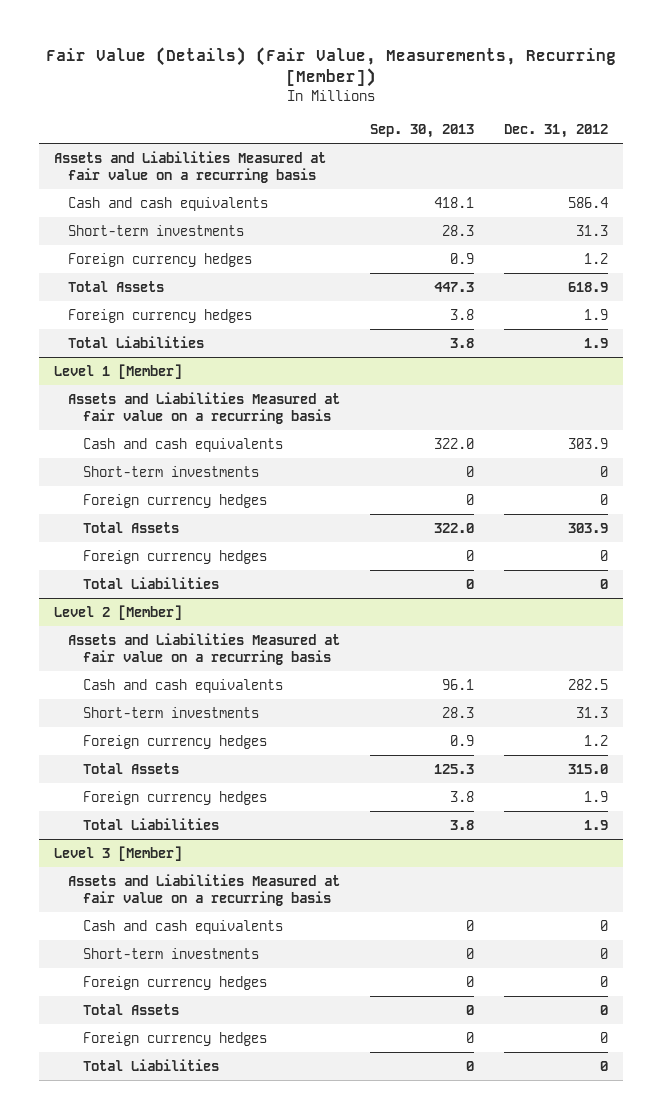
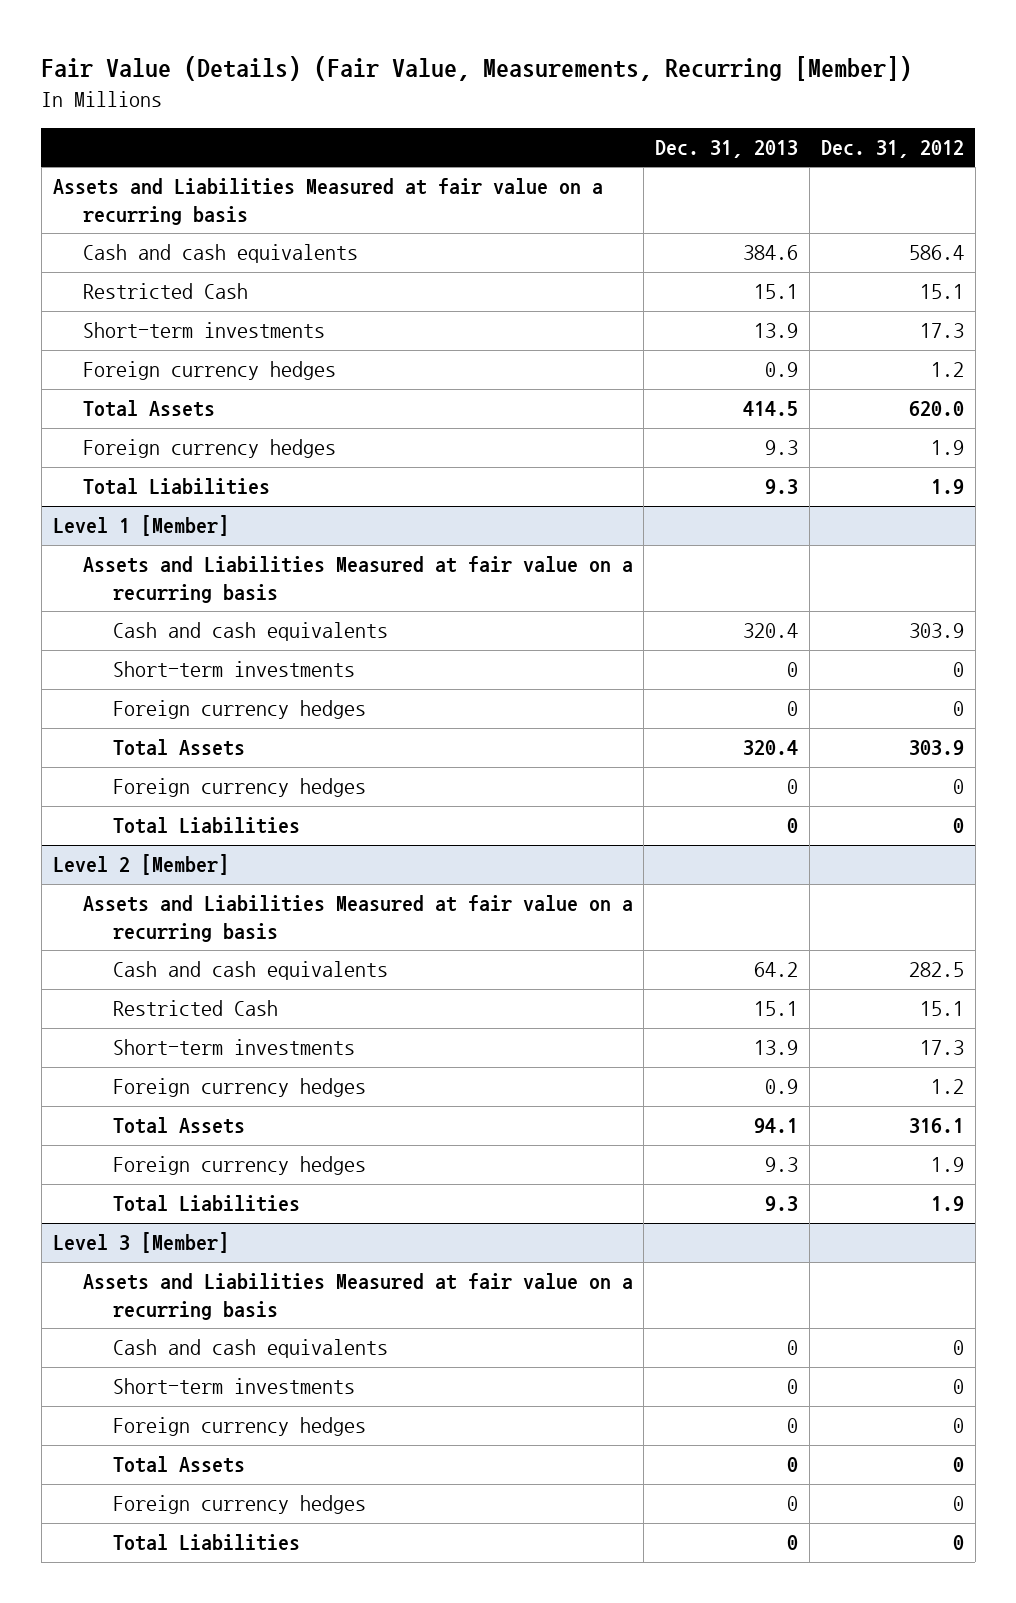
[370,124,475,139] Sep. 30, 2013 -> none
none -> [655,140,799,159] Dec. 31, 2013
none -> [82,283,248,300] Restricted Cash
[576,224,609,236] 31.3 -> [919,323,964,339] 17.3
[568,281,609,292] 618.9 -> [908,401,964,417] 620.0
none -> [112,1000,278,1017] Restricted Cash
[576,706,609,718] 31.3 -> [919,1040,964,1056] 17.3
[568,763,609,774] 315.0 -> [908,1118,964,1134] 316.1

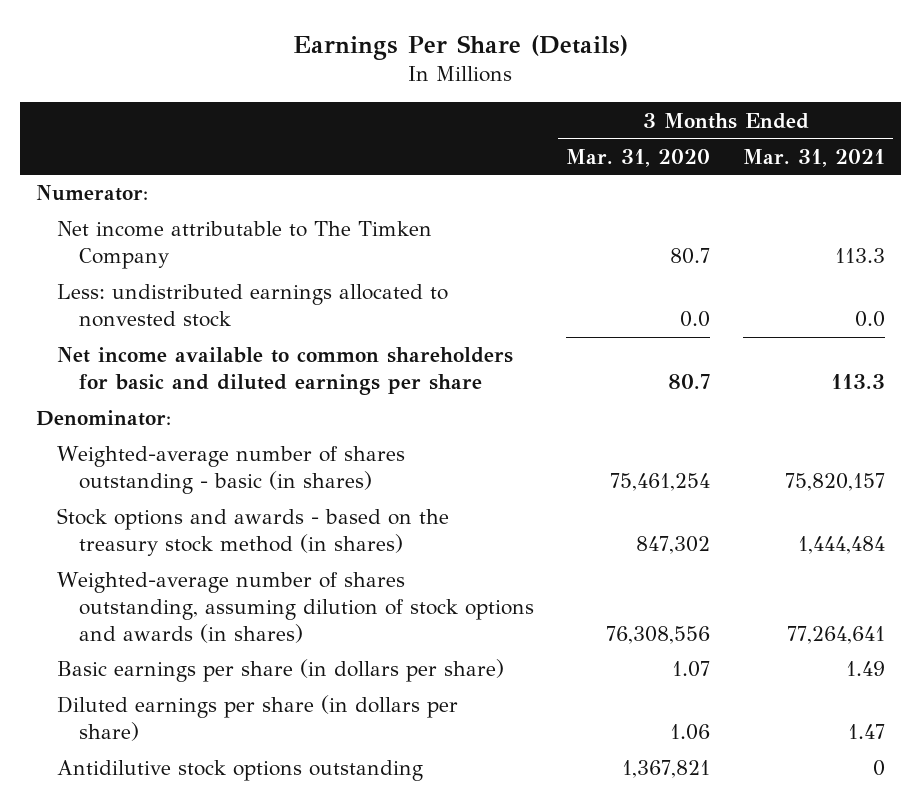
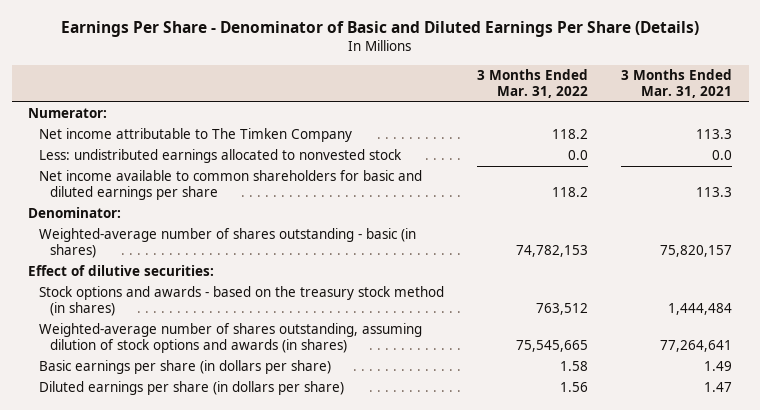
[293,34,629,60] Earnings Per Share (Details) -> [61,20,700,37] Earnings Per Share - Denominator of Basic and Diluted Earnings Per Share (Details)
[566,148,711,167] Mar. 31, 2020 -> none
none -> [477,69,589,99] 3 Months Ended Mar. 31, 2022
none -> [28,265,215,277] Effect of dilutive securities:
[57,760,424,782] Antidilutive stock options outstanding -> none

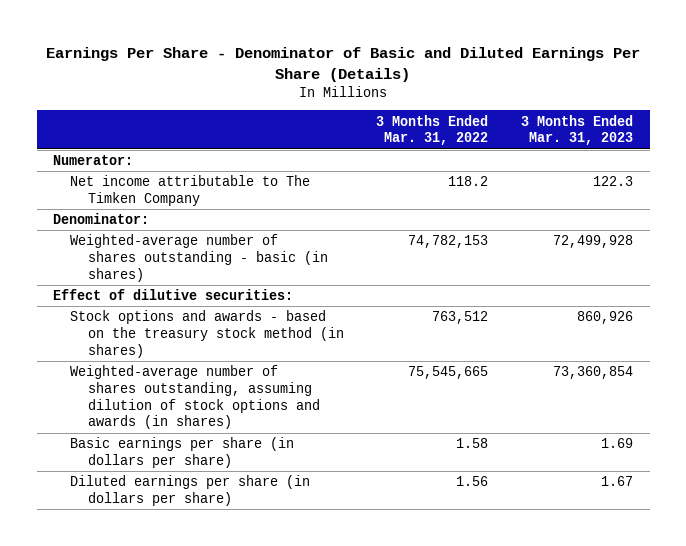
[621,69,733,99] 3 Months Ended Mar. 31, 2021 -> none
none -> [521,114,634,146] 3 Months Ended Mar. 31, 2023
[39,149,403,164] Less: undistributed earnings allocated to nonvested stock -> none
[39,170,423,201] Net income available to common shareholders for basic and diluted earnings per share -> none

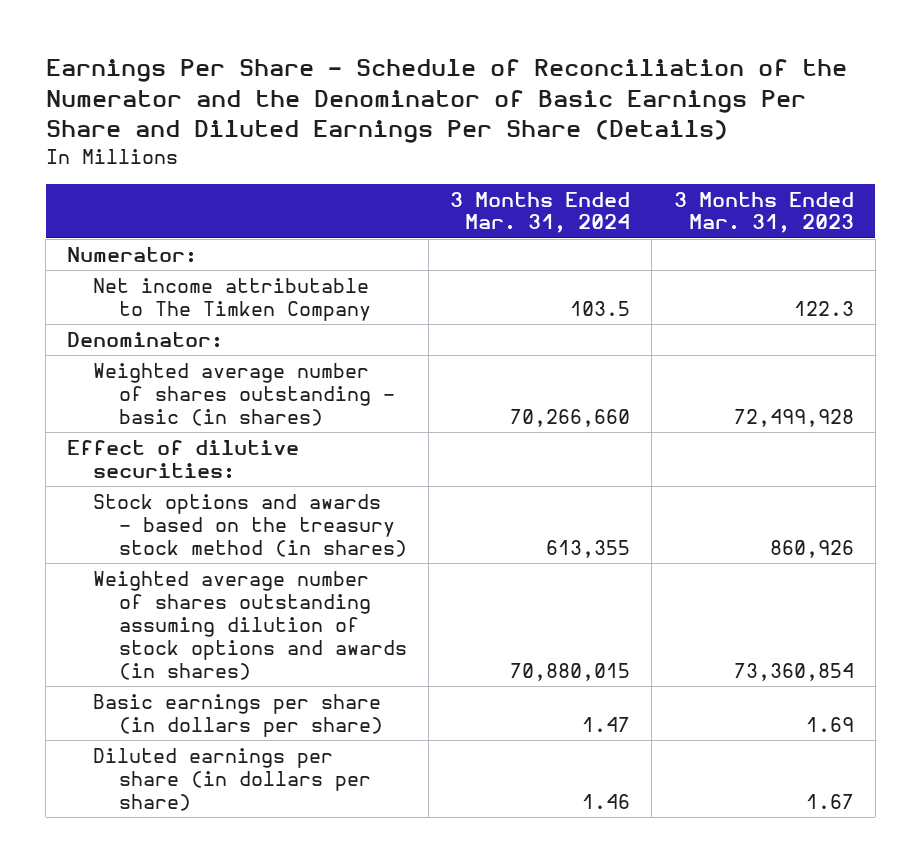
[46,46,641,82] Earnings Per Share - Denominator of Basic and Diluted Earnings Per Share (Details) -> [45,59,847,144] Earnings Per Share - Schedule of Reconciliation of the Numerator and the Denominator of Basic Earnings Per Share and Diluted Earnings Per Share (Details)
[376,114,489,146] 3 Months Ended Mar. 31, 2022 -> none
none -> [450,191,631,234] 3 Months Ended Mar. 31, 2024
[70,234,328,282] Weighted-average number of shares outstanding - basic (in shares) -> [93,363,395,426] Weighted average number of shares outstanding - basic (in shares)
[70,365,320,430] Weighted-average number of shares outstanding, assuming dilution of stock options and awards (in shares) -> [93,571,407,680] Weighted average number of shares outstanding assuming dilution of stock options and awards (in shares)

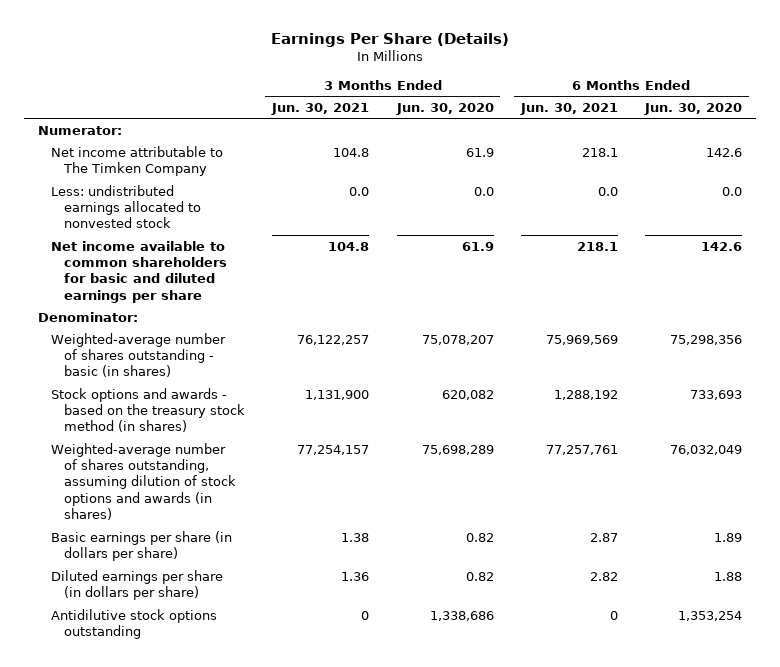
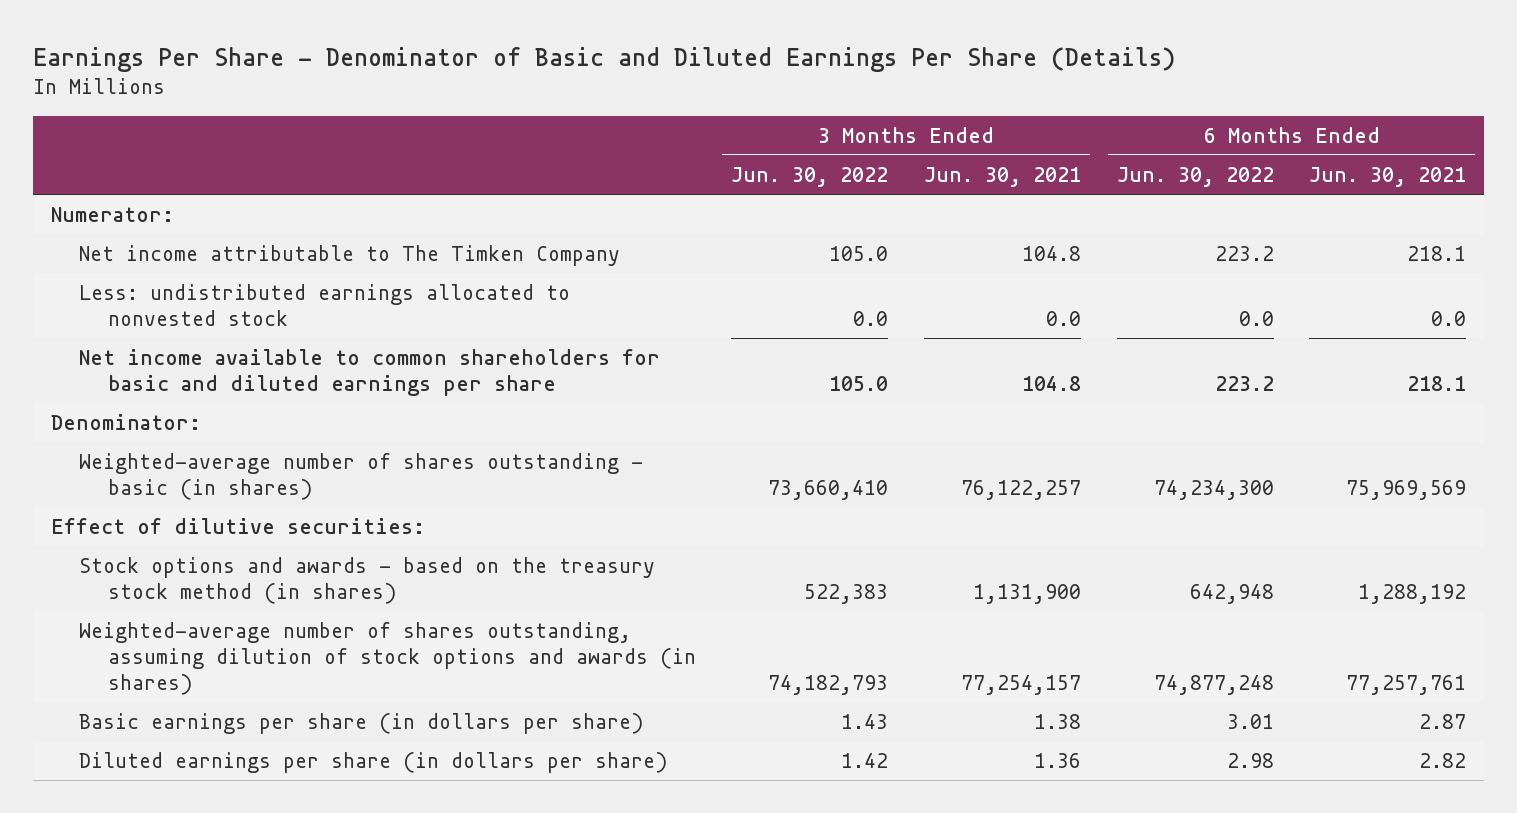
[271,33,510,48] Earnings Per Share (Details) -> [32,46,1175,72] Earnings Per Share - Denominator of Basic and Diluted Earnings Per Share (Details)
[395,102,494,115] Jun. 30, 2020 -> none
[644,102,743,115] Jun. 30, 2020 -> none
none -> [731,166,889,187] Jun. 30, 2022
none -> [1116,166,1274,187] Jun. 30, 2022
none -> [50,517,425,534] Effect of dilutive securities:
[51,608,218,640] Antidilutive stock options outstanding -> none

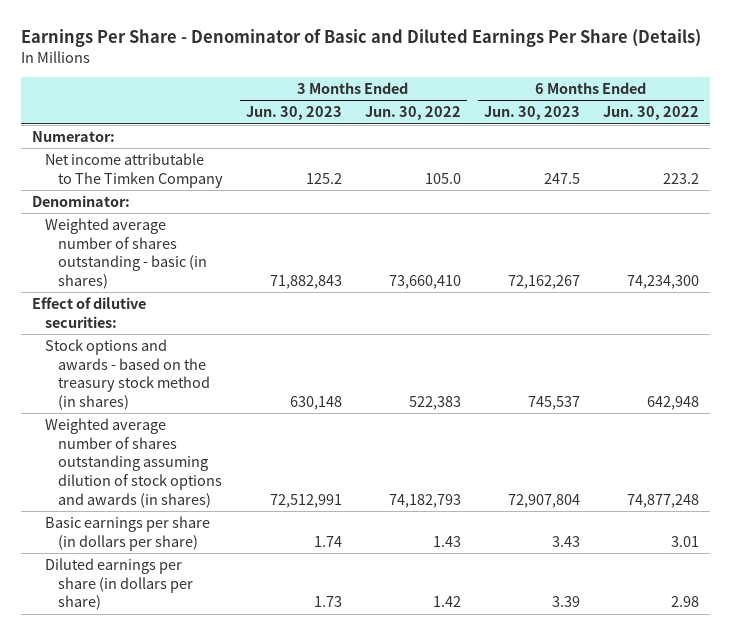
[923,166,1081,187] Jun. 30, 2021 -> none
[1309,166,1467,187] Jun. 30, 2021 -> none
none -> [245,106,342,121] Jun. 30, 2023
none -> [483,106,580,121] Jun. 30, 2023
[79,283,571,326] Less: undistributed earnings allocated to nonvested stock -> none
[79,348,661,396] Net income available to common shareholders for basic and diluted earnings per share -> none
[79,452,644,500] Weighted-average number of shares outstanding - basic (in shares) -> [45,217,207,289] Weighted average number of shares outstanding - basic (in shares)
[79,621,696,695] Weighted-average number of shares outstanding, assuming dilution of stock options and awards (in shares) -> [45,417,222,508] Weighted average number of shares outstanding assuming dilution of stock options and awards (in shares)

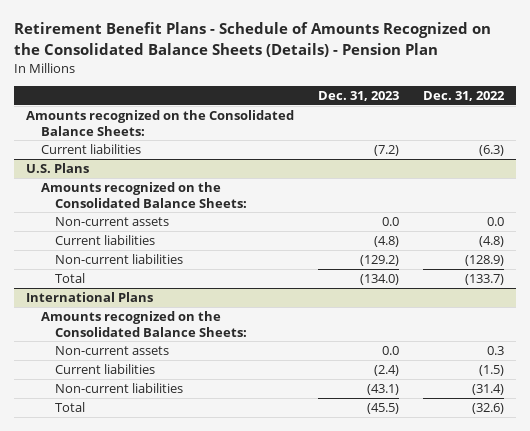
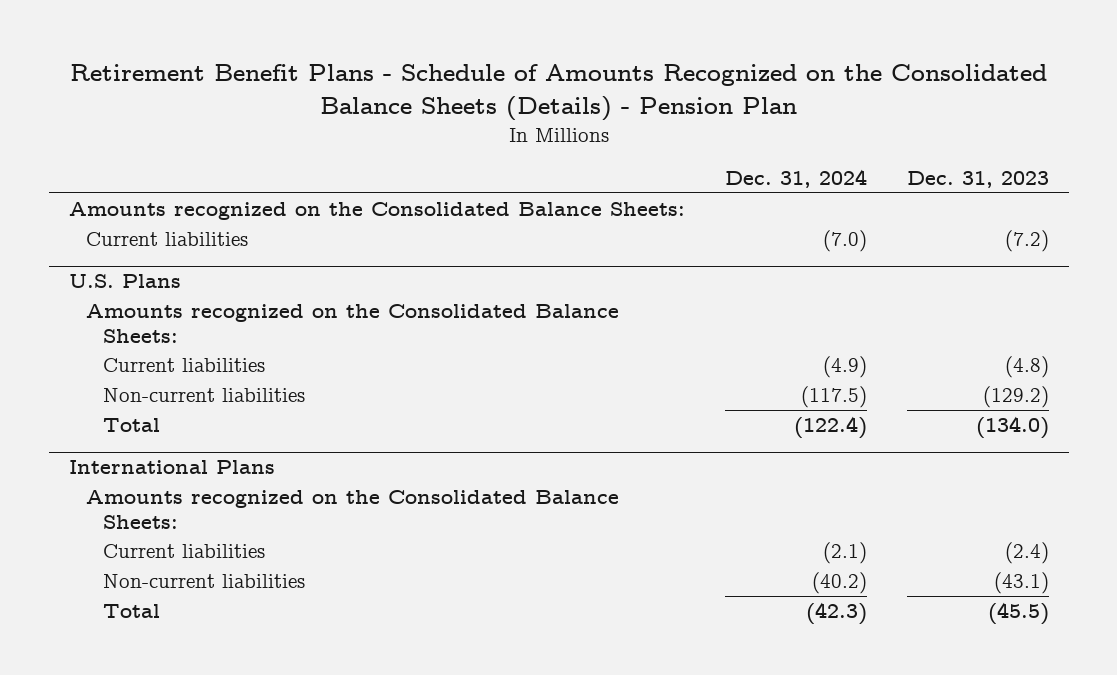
[423,91,506,102] Dec. 31, 2022 -> none
none -> [724,169,867,189] Dec. 31, 2024
[55,217,170,227] Non-current assets -> none
[55,346,170,356] Non-current assets -> none

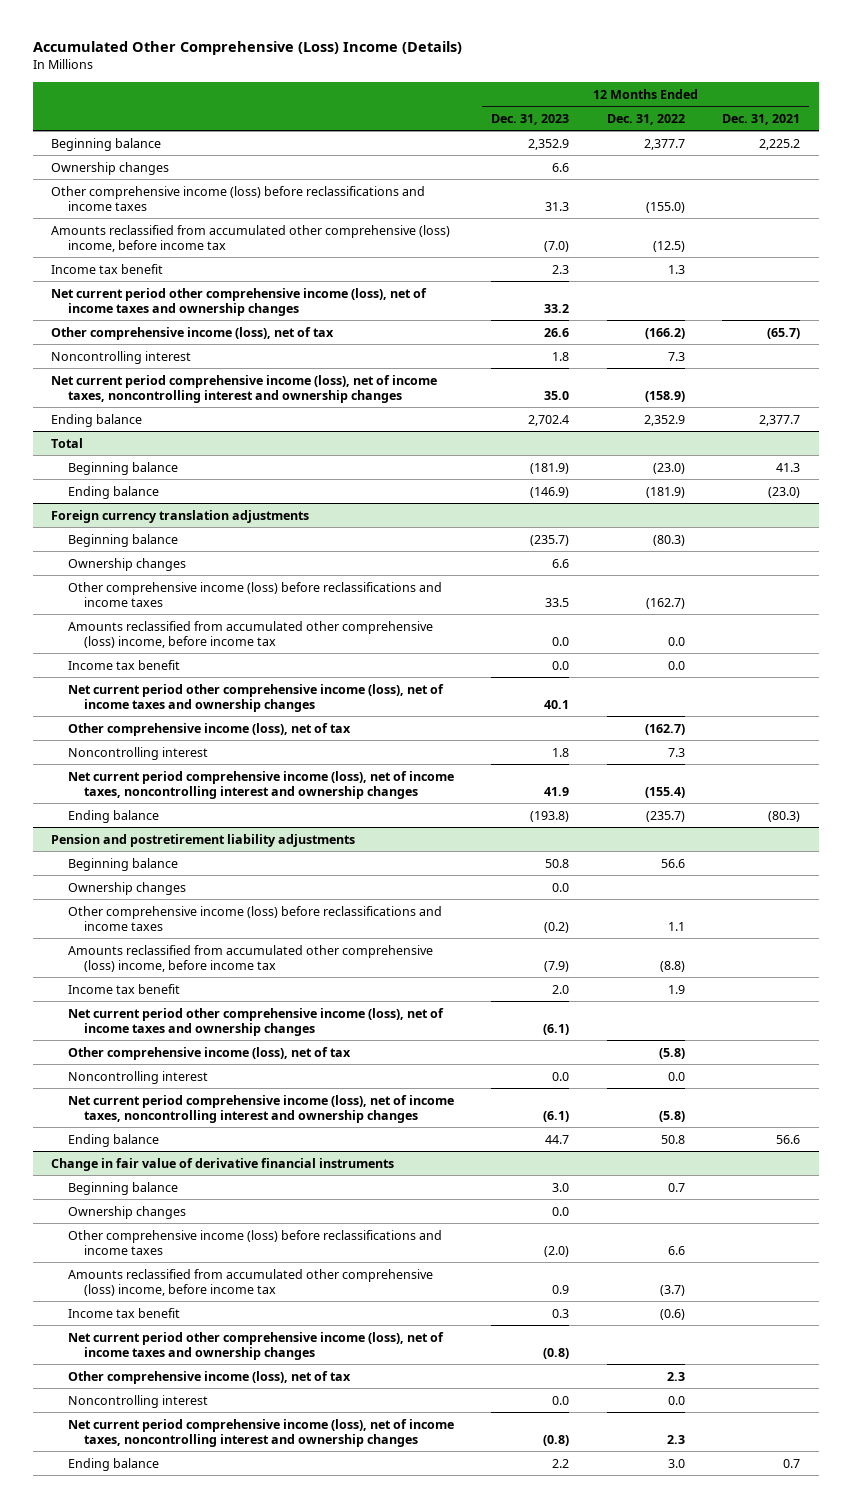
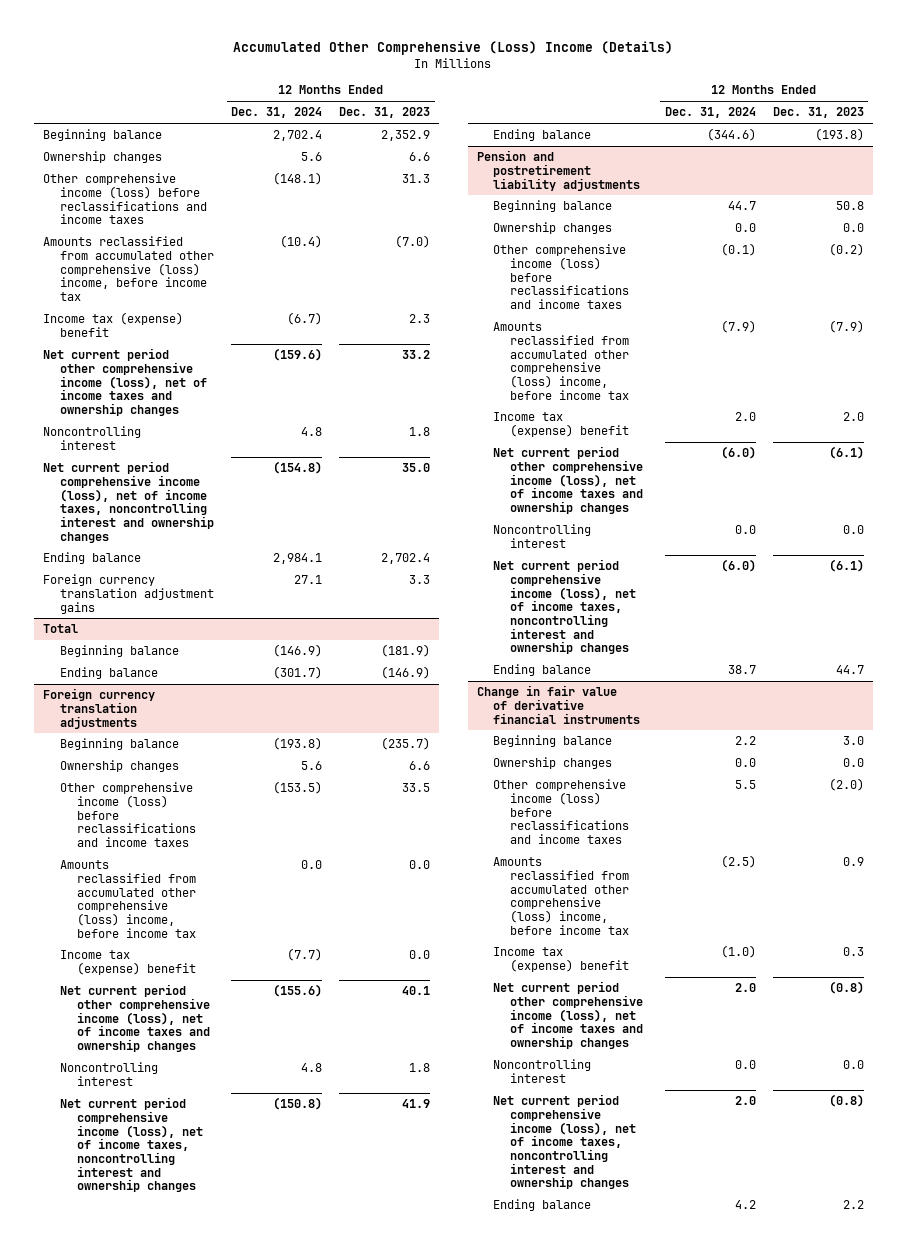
[606,113,685,125] Dec. 31, 2022 -> none
[721,113,800,125] Dec. 31, 2021 -> none
none -> [231,107,323,119] Dec. 31, 2024
[51,263,164,274] Income tax benefit -> [42,312,183,337] Income tax (expense) benefit
[51,326,335,340] Other comprehensive income (loss), net of tax -> none
none -> [42,574,214,614] Foreign currency translation adjustment gains
[67,659,180,670] Income tax benefit -> [59,950,196,975] Income tax (expense) benefit
[67,722,351,736] Other comprehensive income (loss), net of tax -> none
[67,983,180,994] Income tax benefit -> [493,412,630,437] Income tax (expense) benefit
[67,1046,351,1060] Other comprehensive income (loss), net of tax -> none
[67,1307,180,1318] Income tax benefit -> [493,947,630,972] Income tax (expense) benefit
[67,1370,351,1384] Other comprehensive income (loss), net of tax -> none

